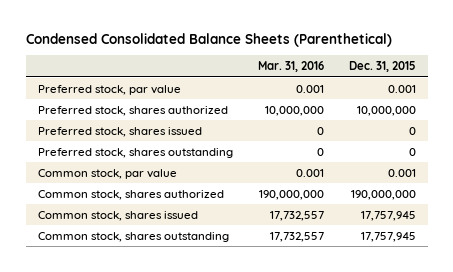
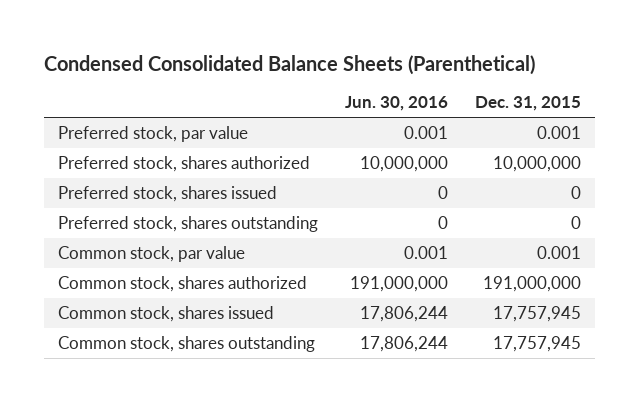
[257,61,324,73] Mar. 31, 2016 -> none
none -> [345,96,449,112] Jun. 30, 2016
[350,189,416,200] 190,000,000 -> [483,276,582,293] 191,000,000

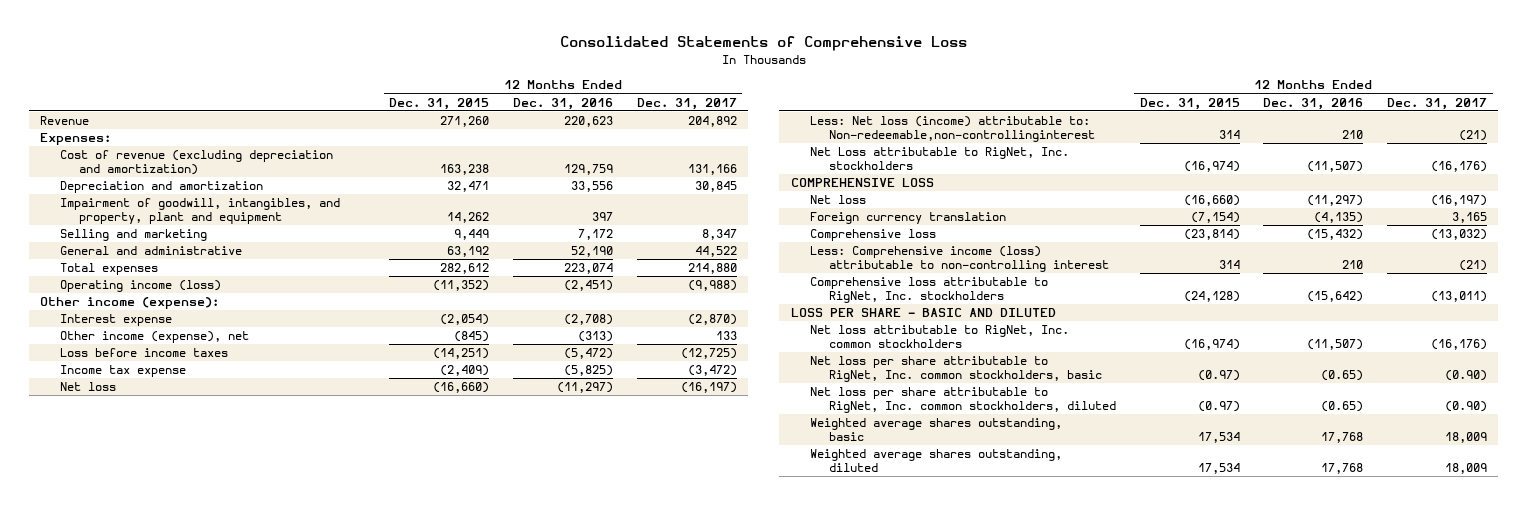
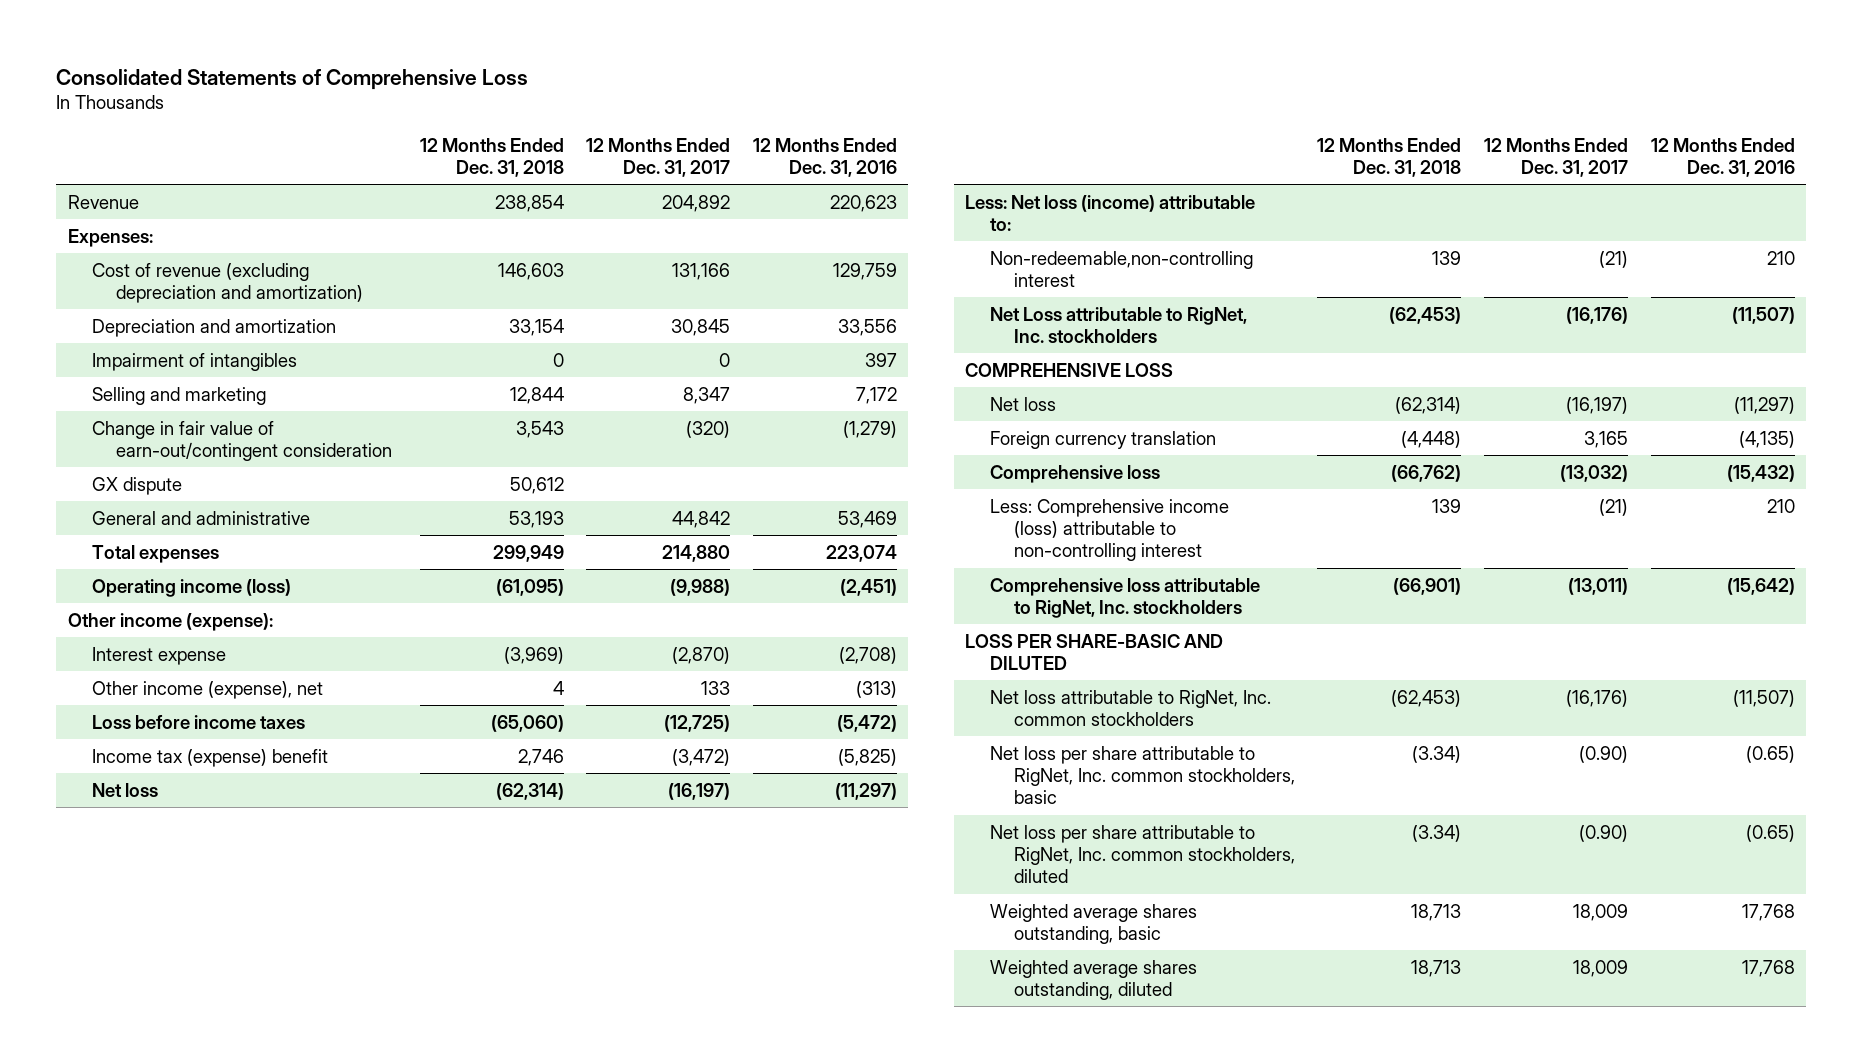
[389,97,490,110] Dec. 31, 2015 -> none
none -> [419,137,564,177] 12 Months Ended Dec. 31, 2018
[59,198,340,225] Impairment of goodwill, intangibles, and property, plant and equipment -> none
none -> [91,352,297,371] Impairment of intangibles
none -> [91,420,393,462] Change in fair value of earn-out/contingent consideration
none -> [91,476,182,495] GX dispute
[571,246,614,258] 52,190 -> [837,510,897,528] 53,469
[694,246,737,258] 44,522 -> [672,510,731,528] 44,842
[59,365,186,378] Income tax expense -> [91,748,328,767] Income tax (expense) benefit
none -> [965,194,1256,232] Less: Net loss (income) attributable to:
[809,116,1095,143] Less: Net loss (income) attributable to: Non-redeemable,non-controllinginterest -> [989,250,1253,288] Non-redeemable,non-controlling interest
[790,308,1056,318] LOSS PER SHARE - BASIC AND DILUTED -> [965,633,1224,671] LOSS PER SHARE-BASIC AND DILUTED

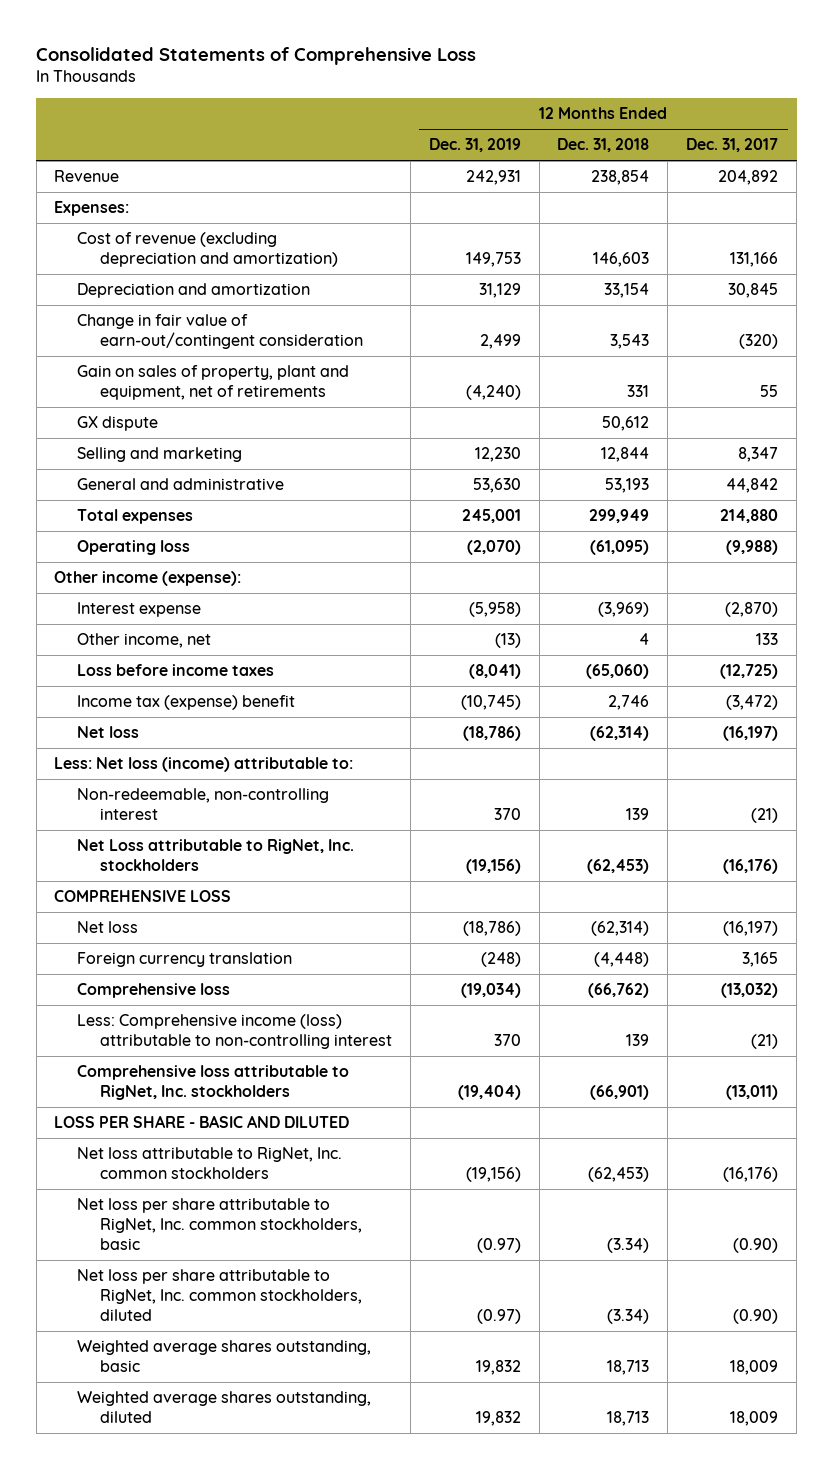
[752,137,897,177] 12 Months Ended Dec. 31, 2016 -> none
none -> [428,138,521,153] Dec. 31, 2019
[91,352,297,371] Impairment of intangibles -> none
none -> [77,365,350,400] Gain on sales of property, plant and equipment, net of retirements
[91,386,266,405] Selling and marketing -> [77,447,243,463] Selling and marketing
[91,578,291,597] Operating income (loss) -> [77,540,191,556] Operating loss
[91,680,323,699] Other income (expense), net -> [77,633,212,649] Other income, net
[989,250,1253,288] Non-redeemable,non-controlling interest -> [77,788,330,820] Non-redeemable, non-controlling interest
[965,633,1224,671] LOSS PER SHARE-BASIC AND DILUTED -> [54,1115,350,1129] LOSS PER SHARE - BASIC AND DILUTED

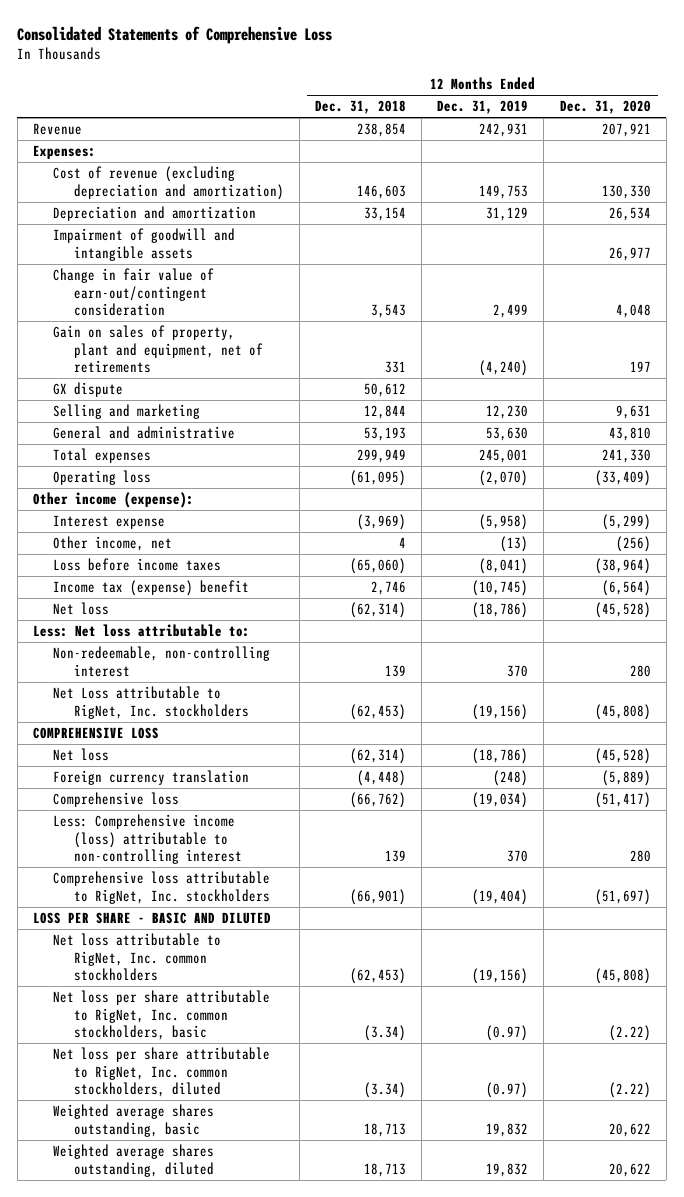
[686,138,779,153] Dec. 31, 2017 -> none
none -> [559,100,651,115] Dec. 31, 2020
none -> [53,228,236,261] Impairment of goodwill and intangible assets
[54,757,354,773] Less: Net loss (income) attributable to: -> [32,624,250,638] Less: Net loss attributable to:

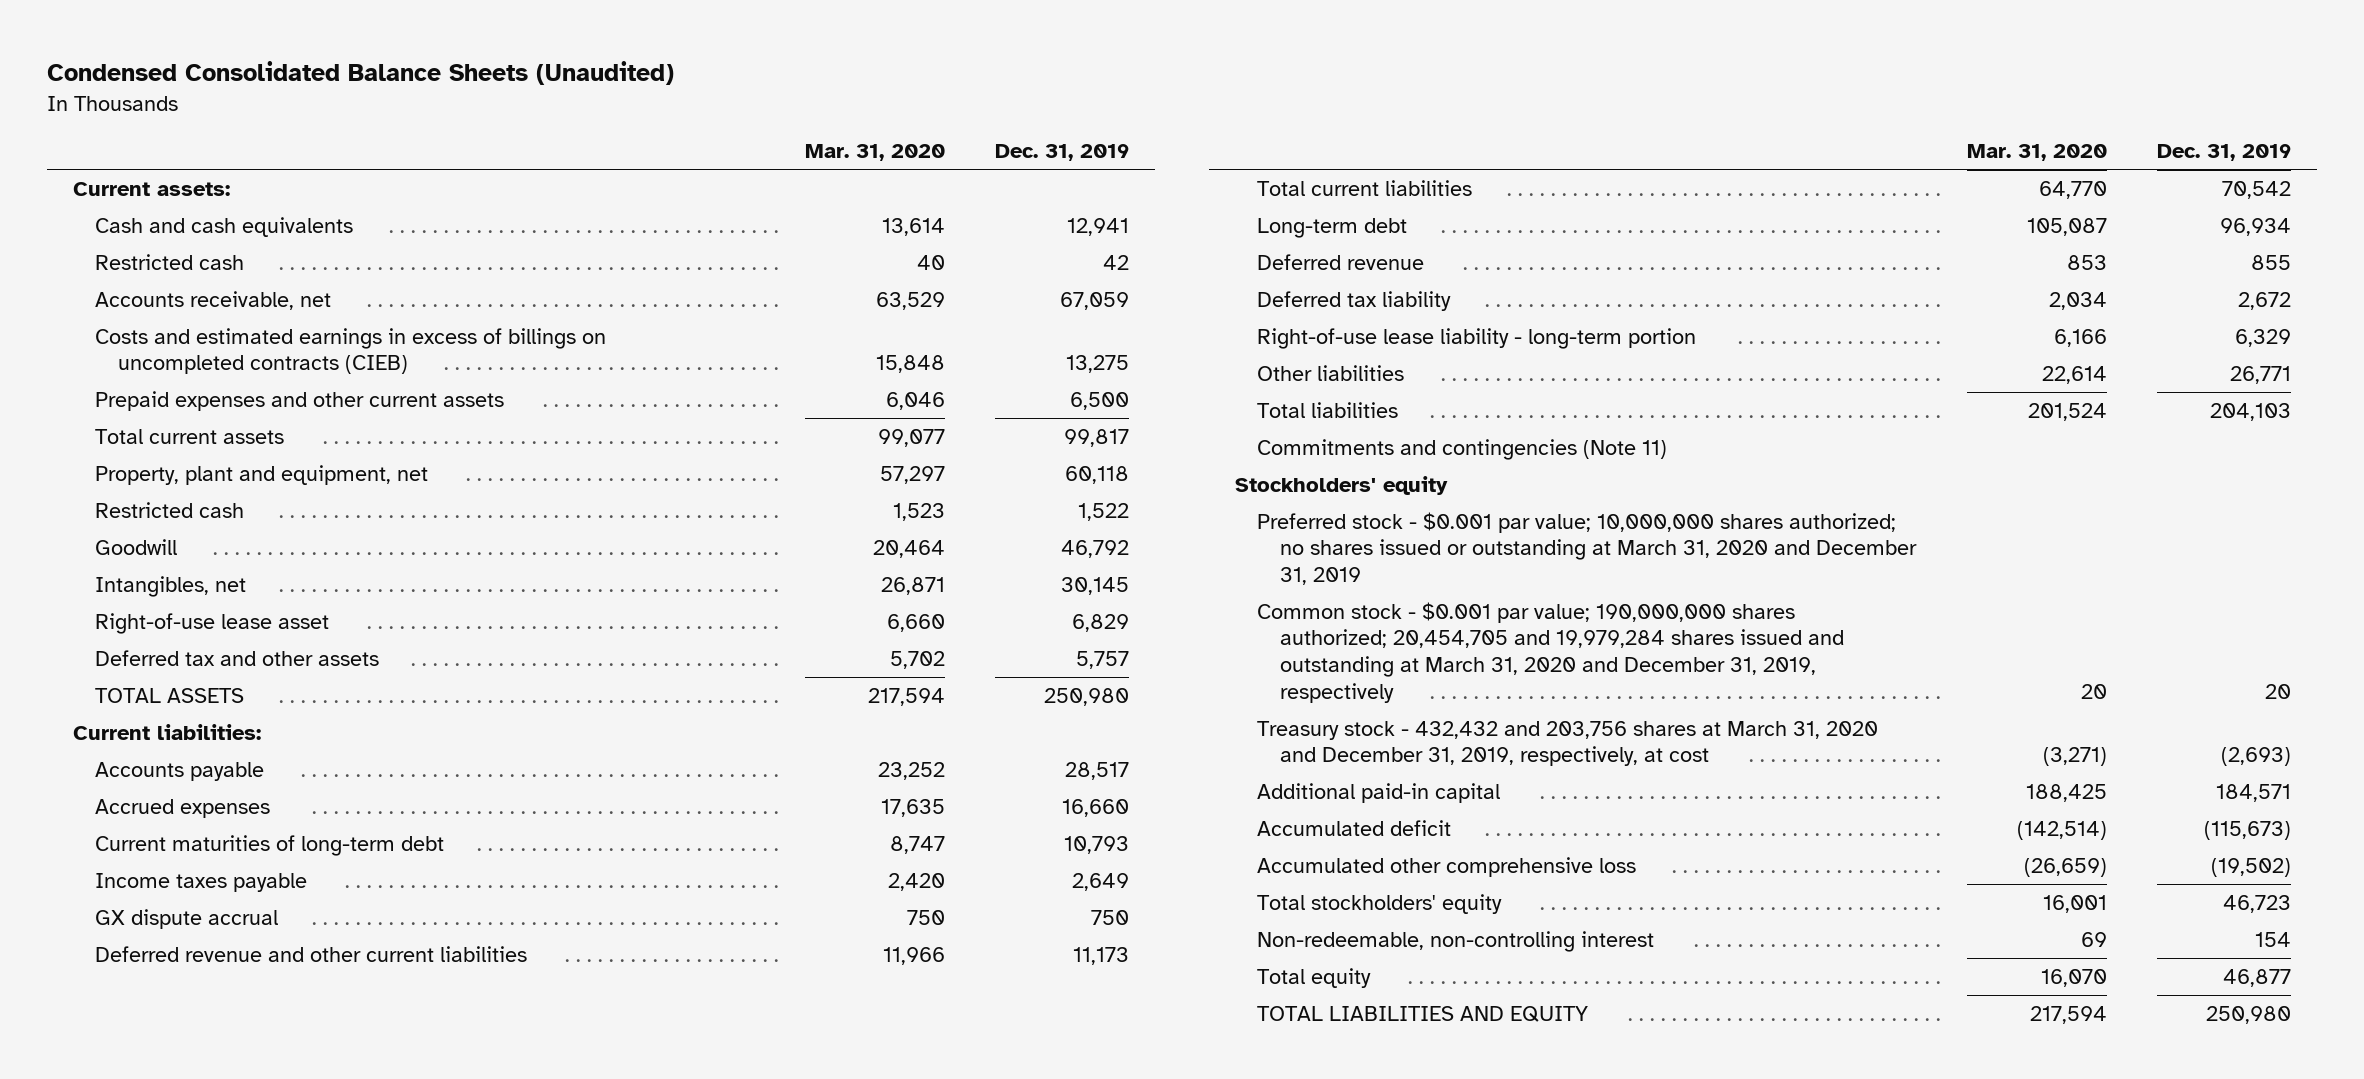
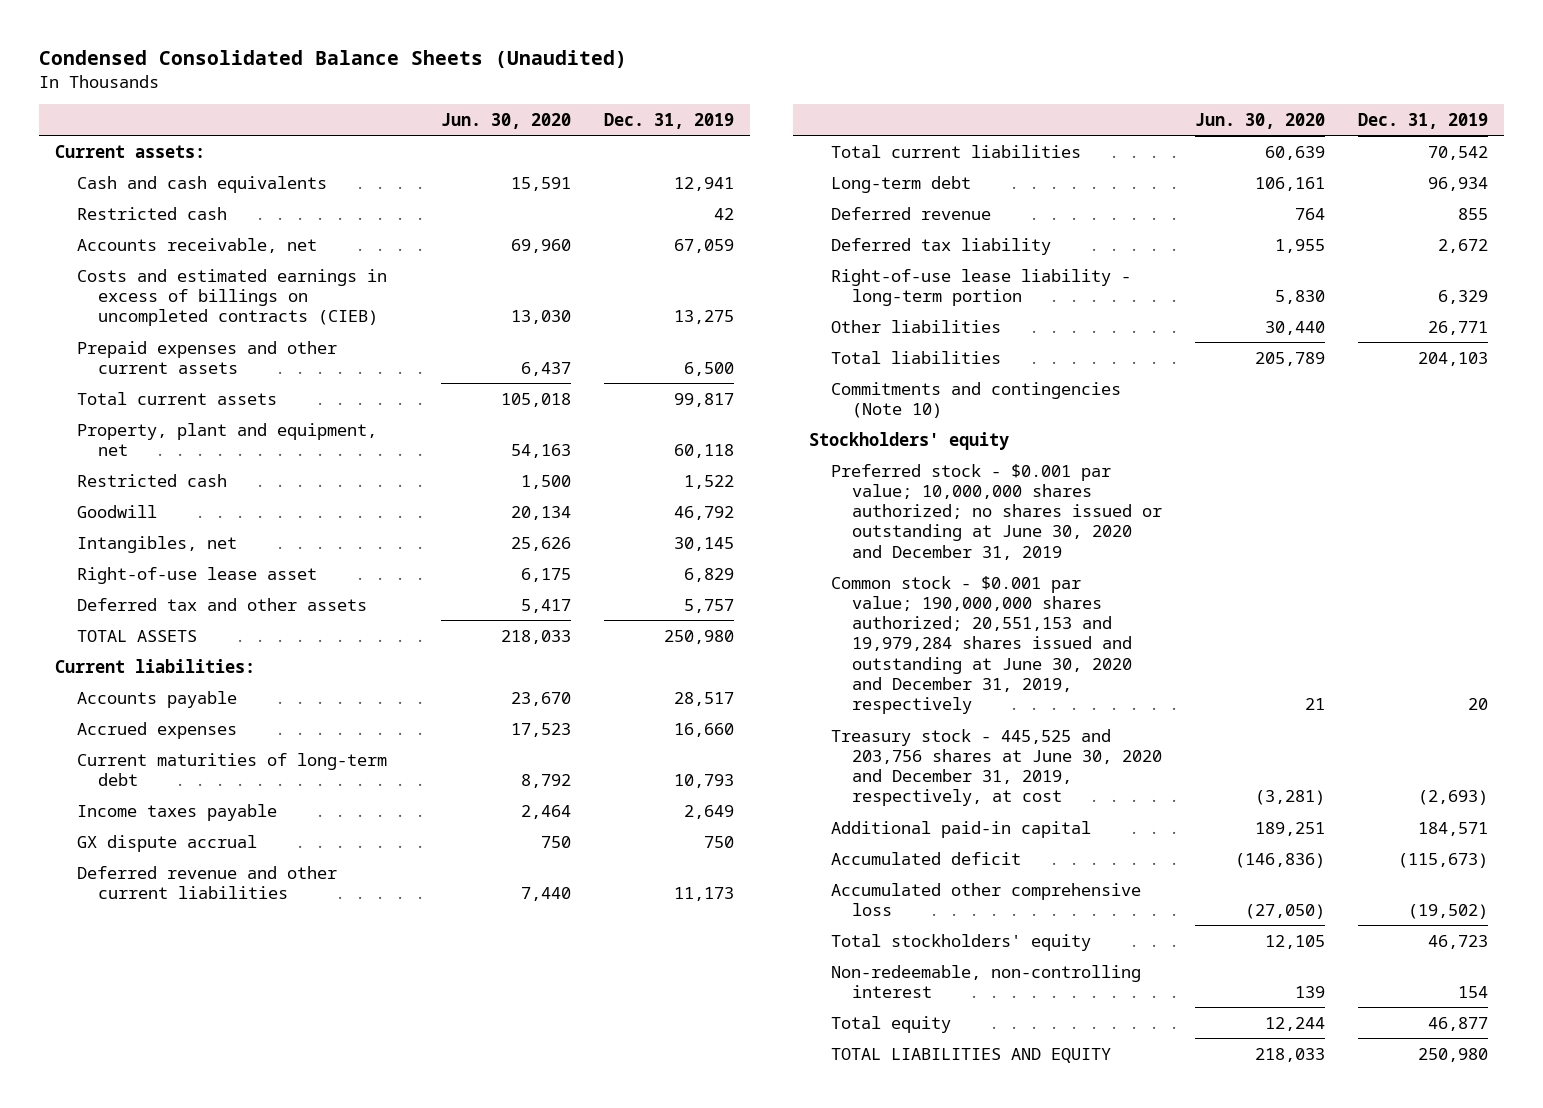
[804,144,945,162] Mar. 31, 2020 -> none
none -> [441,112,572,129] Jun. 30, 2020
[1257,438,1668,460] Commitments and contingencies (Note 11) -> [830,381,1121,418] Commitments and contingencies (Note 10)
[1257,511,1917,586] Preferred stock - $0.001 par value; 10,000,000 shares authorized; no shares issued or outstanding at March 31, 2020 and December 31, 2019 -> [830,463,1163,560] Preferred stock - $0.001 par value; 10,000,000 shares authorized; no shares issued or outstanding at June 30, 2020 and December 31, 2019
[1257,601,1844,704] Common stock - $0.001 par value; 190,000,000 shares authorized; 20,454,705 and 19,979,284 shares issued and outstanding at March 31, 2020 and December 31, 2019, respectively -> [830,575,1133,715] Common stock - $0.001 par value; 190,000,000 shares authorized; 20,551,153 and 19,979,284 shares issued and outstanding at June 30, 2020 and December 31, 2019, respectively
[1257,720,1879,767] Treasury stock - 432,432 and 203,756 shares at March 31, 2020 and December 31, 2019, respectively, at cost -> [830,728,1163,807] Treasury stock - 445,525 and 203,756 shares at June 30, 2020 and December 31, 2019, respectively, at cost

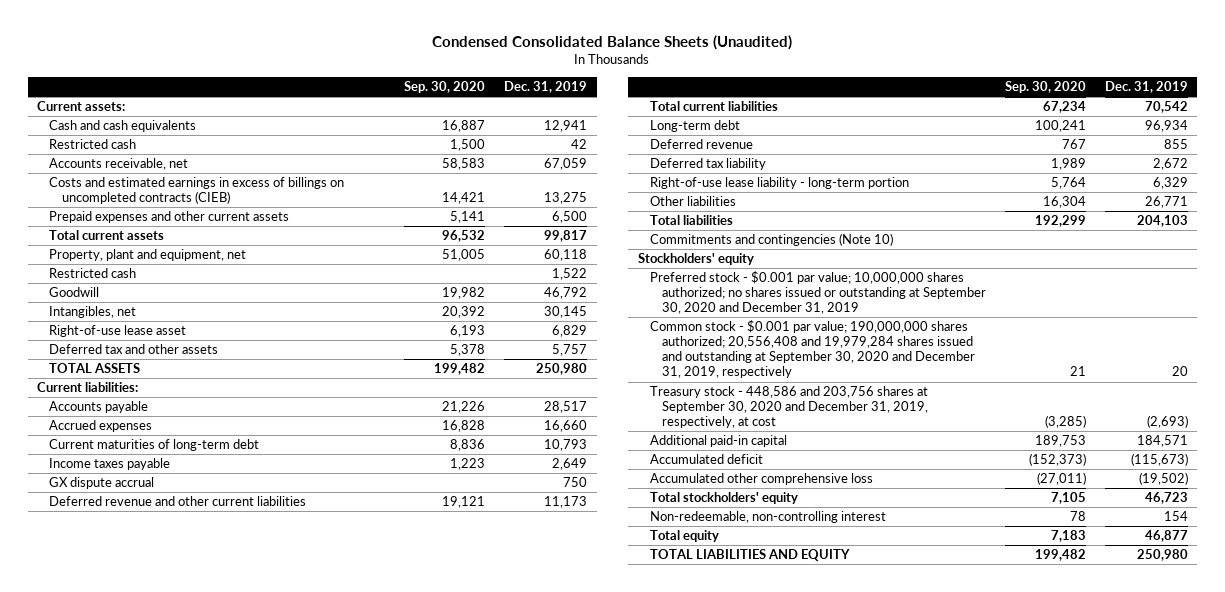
[441,112,572,129] Jun. 30, 2020 -> none
none -> [404,81,486,94] Sep. 30, 2020
[830,463,1163,560] Preferred stock - $0.001 par value; 10,000,000 shares authorized; no shares issued or outstanding at June 30, 2020 and December 31, 2019 -> [649,271,987,315] Preferred stock - $0.001 par value; 10,000,000 shares authorized; no shares issued or outstanding at September 30, 2020 and December 31, 2019
[830,575,1133,715] Common stock - $0.001 par value; 190,000,000 shares authorized; 20,551,153 and 19,979,284 shares issued and outstanding at June 30, 2020 and December 31, 2019, respectively -> [649,320,976,379] Common stock - $0.001 par value; 190,000,000 shares authorized; 20,556,408 and 19,979,284 shares issued and outstanding at September 30, 2020 and December 31, 2019, respectively
[830,728,1163,807] Treasury stock - 445,525 and 203,756 shares at June 30, 2020 and December 31, 2019, respectively, at cost -> [649,386,929,429] Treasury stock - 448,586 and 203,756 shares at September 30, 2020 and December 31, 2019, respectively, at cost

